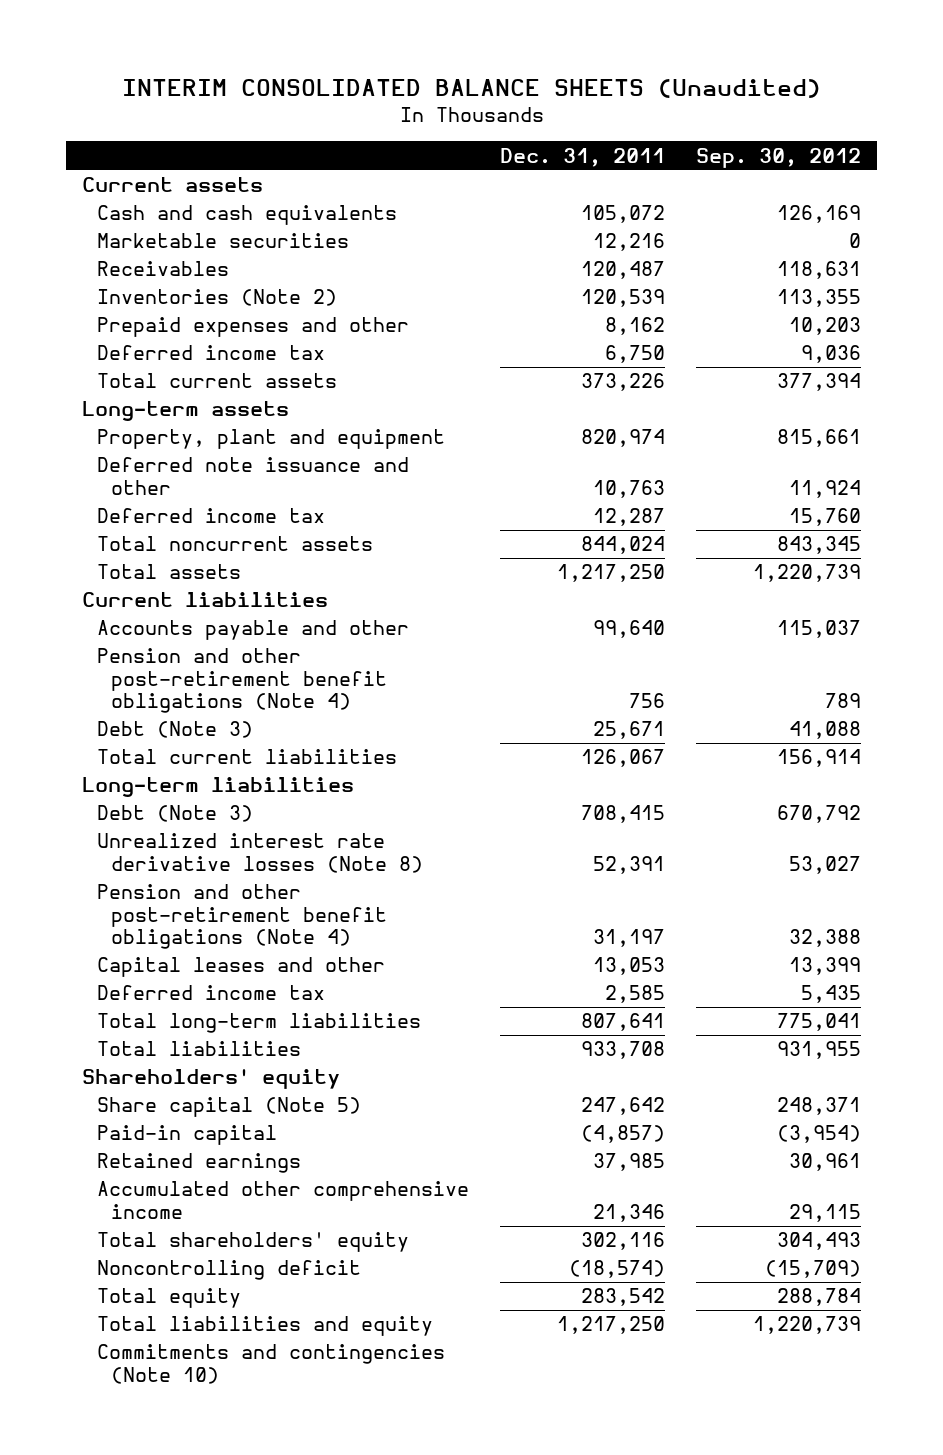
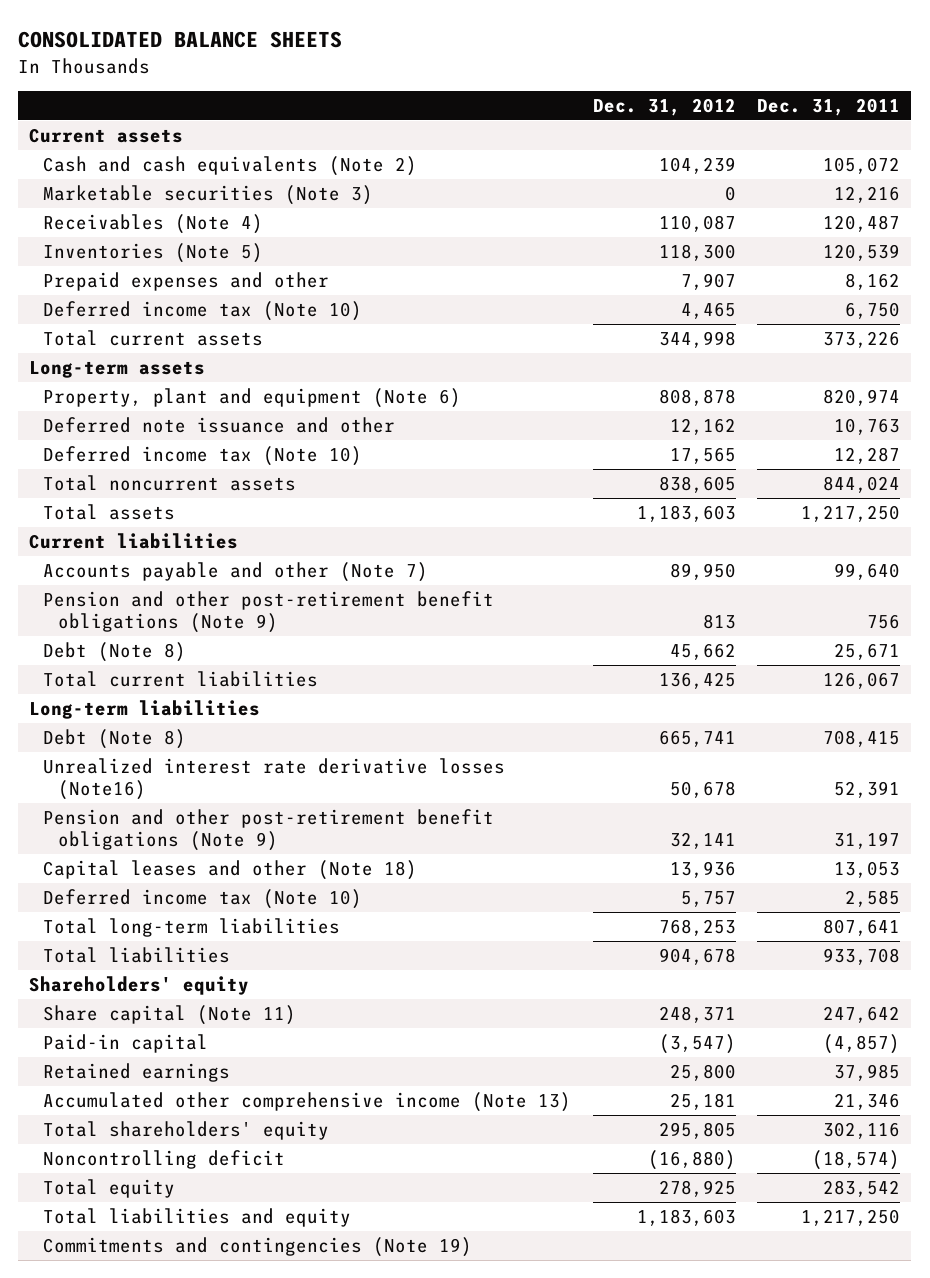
[121,79,821,99] INTERIM CONSOLIDATED BALANCE SHEETS (Unaudited) -> [18,31,343,49] CONSOLIDATED BALANCE SHEETS
[696,147,862,168] Sep. 30, 2012 -> none
none -> [592,97,736,116] Dec. 31, 2012
[96,205,397,226] Cash and cash equivalents -> [43,155,418,176] Cash and cash equivalents (Note 2)
[96,233,349,249] Marketable securities -> [43,184,374,205] Marketable securities (Note 3)
[96,261,229,277] Receivables -> [43,213,264,234] Receivables (Note 4)
[96,289,337,307] Inventories (Note 2) -> [43,242,264,263] Inventories (Note 5)
[96,345,325,361] Deferred income tax -> [43,300,363,321] Deferred income tax (Note 10)
[96,429,445,450] Property, plant and equipment -> [43,387,462,408] Property, plant and equipment (Note 6)
[96,508,325,524] Deferred income tax -> [43,445,363,466] Deferred income tax (Note 10)
[96,620,409,641] Accounts payable and other -> [43,561,429,582] Accounts payable and other (Note 7)
[96,648,388,714] Pension and other post-retirement benefit obligations (Note 4) -> [43,590,495,634] Pension and other post-retirement benefit obligations (Note 9)
[96,721,253,739] Debt (Note 3) -> [43,641,187,662] Debt (Note 8)
[96,805,253,823] Debt (Note 3) -> [43,728,187,749] Debt (Note 8)
[96,833,424,873] Unrealized interest rate derivative losses (Note 8) -> [43,757,506,801] Unrealized interest rate derivative losses (Note16)
[96,884,388,950] Pension and other post-retirement benefit obligations (Note 4) -> [43,808,495,852] Pension and other post-retirement benefit obligations (Note 9)
[96,957,385,978] Capital leases and other -> [43,859,418,880] Capital leases and other (Note 18)
[96,985,325,1001] Deferred income tax -> [43,888,363,909] Deferred income tax (Note 10)
[96,1097,361,1118] Share capital (Note 5) -> [43,1004,297,1025] Share capital (Note 11)
[96,1181,469,1219] Accumulated other comprehensive income -> [43,1091,572,1112] Accumulated other comprehensive income (Note 13)
[96,1344,445,1384] Commitments and contingencies (Note 10) -> [43,1236,473,1257] Commitments and contingencies (Note 19)

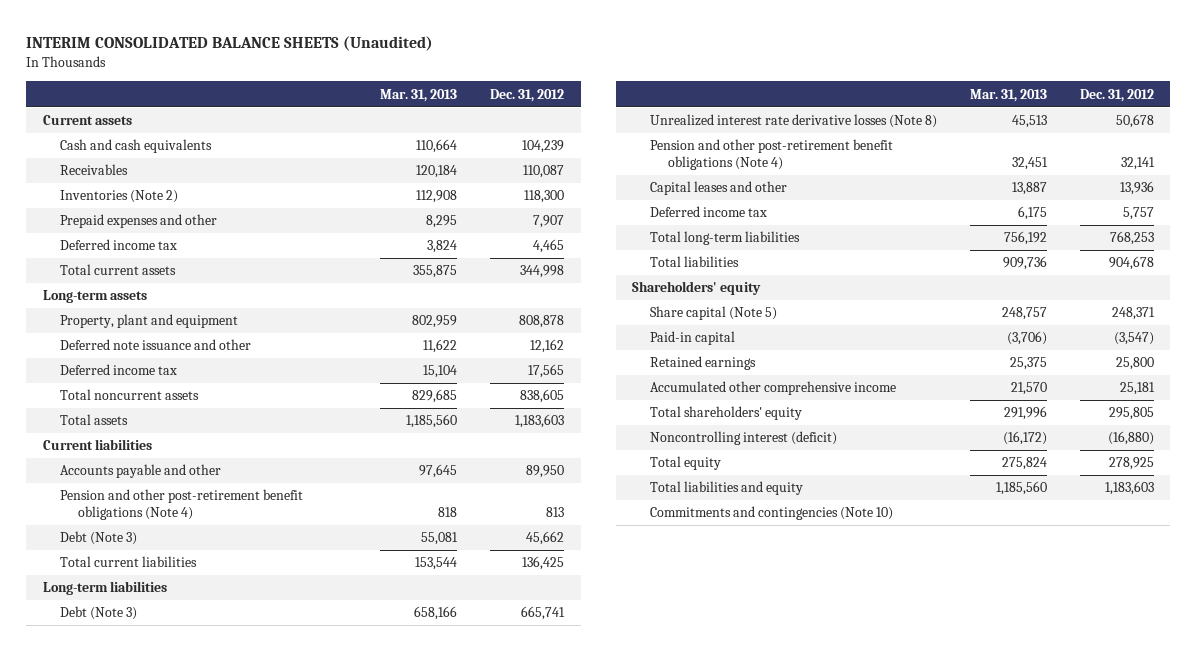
[18,31,343,49] CONSOLIDATED BALANCE SHEETS -> [26,36,434,52] INTERIM CONSOLIDATED BALANCE SHEETS (Unaudited)
[757,97,901,116] Dec. 31, 2011 -> none
none -> [380,88,458,102] Mar. 31, 2013
[43,184,374,205] Marketable securities (Note 3) -> none
[43,155,418,176] Cash and cash equivalents (Note 2) -> [60,139,213,154] Cash and cash equivalents
[43,213,264,234] Receivables (Note 4) -> [60,164,129,176] Receivables
[43,242,264,263] Inventories (Note 5) -> [60,190,179,204] Inventories (Note 2)
[43,300,363,321] Deferred income tax (Note 10) -> [60,239,178,251] Deferred income tax
[43,387,462,408] Property, plant and equipment (Note 6) -> [60,314,239,329] Property, plant and equipment
[43,445,363,466] Deferred income tax (Note 10) -> [60,364,178,376] Deferred income tax
[43,561,429,582] Accounts payable and other (Note 7) -> [60,464,222,479] Accounts payable and other
[43,590,495,634] Pension and other post-retirement benefit obligations (Note 9) -> [60,489,304,521] Pension and other post-retirement benefit obligations (Note 4)
[43,641,187,662] Debt (Note 8) -> [60,531,138,546] Debt (Note 3)
[43,728,187,749] Debt (Note 8) -> [60,606,138,621] Debt (Note 3)
[43,757,506,801] Unrealized interest rate derivative losses (Note16) -> [649,114,937,129] Unrealized interest rate derivative losses (Note 8)
[43,808,495,852] Pension and other post-retirement benefit obligations (Note 9) -> [649,139,893,171] Pension and other post-retirement benefit obligations (Note 4)
[43,859,418,880] Capital leases and other (Note 18) -> [649,181,787,196] Capital leases and other
[43,888,363,909] Deferred income tax (Note 10) -> [649,206,767,218] Deferred income tax
[43,1004,297,1025] Share capital (Note 11) -> [649,306,777,321] Share capital (Note 5)
[43,1091,572,1112] Accumulated other comprehensive income (Note 13) -> [649,381,896,396] Accumulated other comprehensive income
[43,1149,286,1169] Noncontrolling deficit -> [649,431,837,446] Noncontrolling interest (deficit)
[43,1236,473,1257] Commitments and contingencies (Note 19) -> [649,506,893,521] Commitments and contingencies (Note 10)

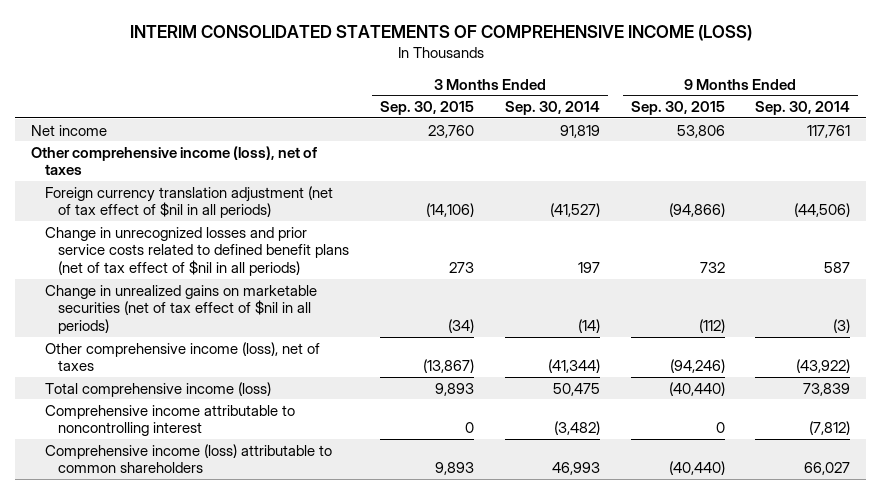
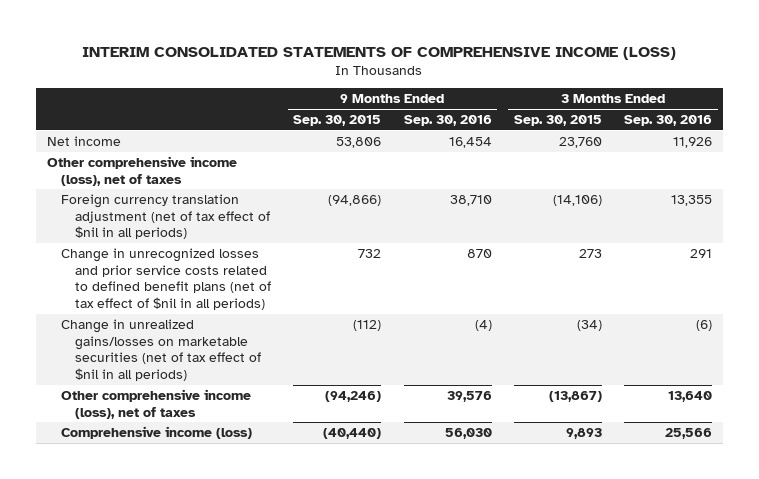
[504,101,600,116] Sep. 30, 2014 -> none
[755,101,851,116] Sep. 30, 2014 -> none
none -> [403,115,492,127] Sep. 30, 2016
none -> [624,115,713,127] Sep. 30, 2016
[44,284,317,335] Change in unrealized gains on marketable securities (net of tax effect of $nil in all periods) -> [60,318,262,382] Change in unrealized gains/losses on marketable securities (net of tax effect of $nil in all periods)
[44,404,295,437] Comprehensive income attributable to noncontrolling interest -> none
[44,443,332,474] Comprehensive income (loss) attributable to common shareholders -> none
[44,381,271,397] Total comprehensive income (loss) -> [60,425,252,439] Comprehensive income (loss)

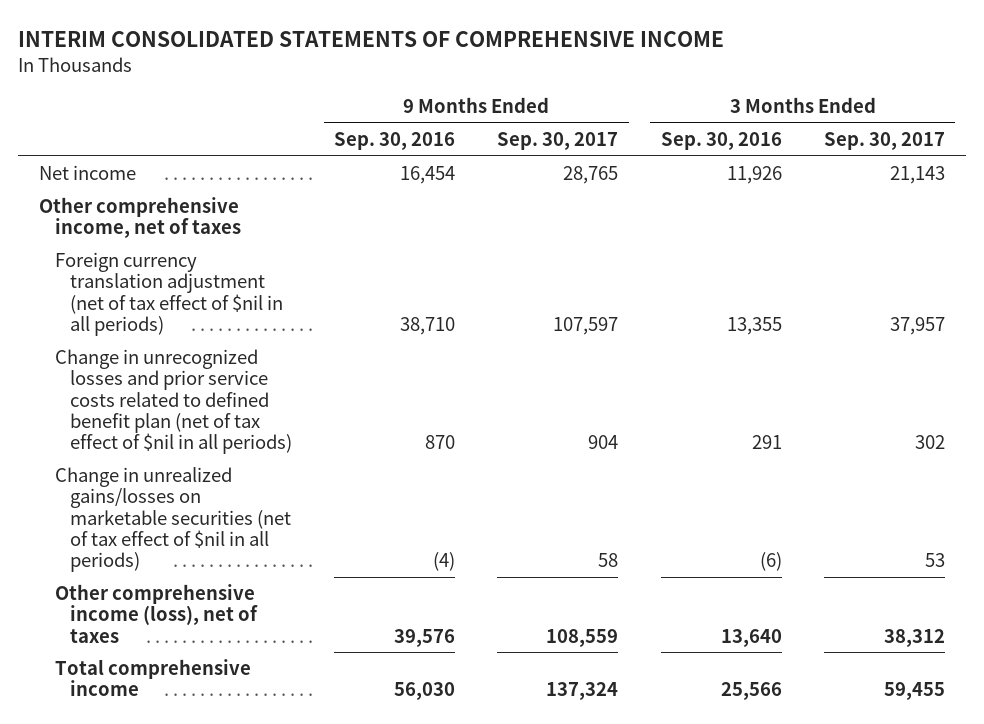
[82,46,677,60] INTERIM CONSOLIDATED STATEMENTS OF COMPREHENSIVE INCOME (LOSS) -> [18,30,725,47] INTERIM CONSOLIDATED STATEMENTS OF COMPREHENSIVE INCOME
[293,115,382,127] Sep. 30, 2015 -> none
[513,115,602,127] Sep. 30, 2015 -> none
none -> [497,132,619,151] Sep. 30, 2017
none -> [823,132,945,151] Sep. 30, 2017
[46,155,237,186] Other comprehensive income (loss), net of taxes -> [39,197,241,239] Other comprehensive income, net of taxes
[60,247,272,311] Change in unrecognized losses and prior service costs related to defined benefit plans (net of tax effect of $nil in all periods) -> [54,349,293,455] Change in unrecognized losses and prior service costs related to defined benefit plan (net of tax effect of $nil in all periods)
[60,425,252,439] Comprehensive income (loss) -> [54,659,251,697] Total comprehensive income

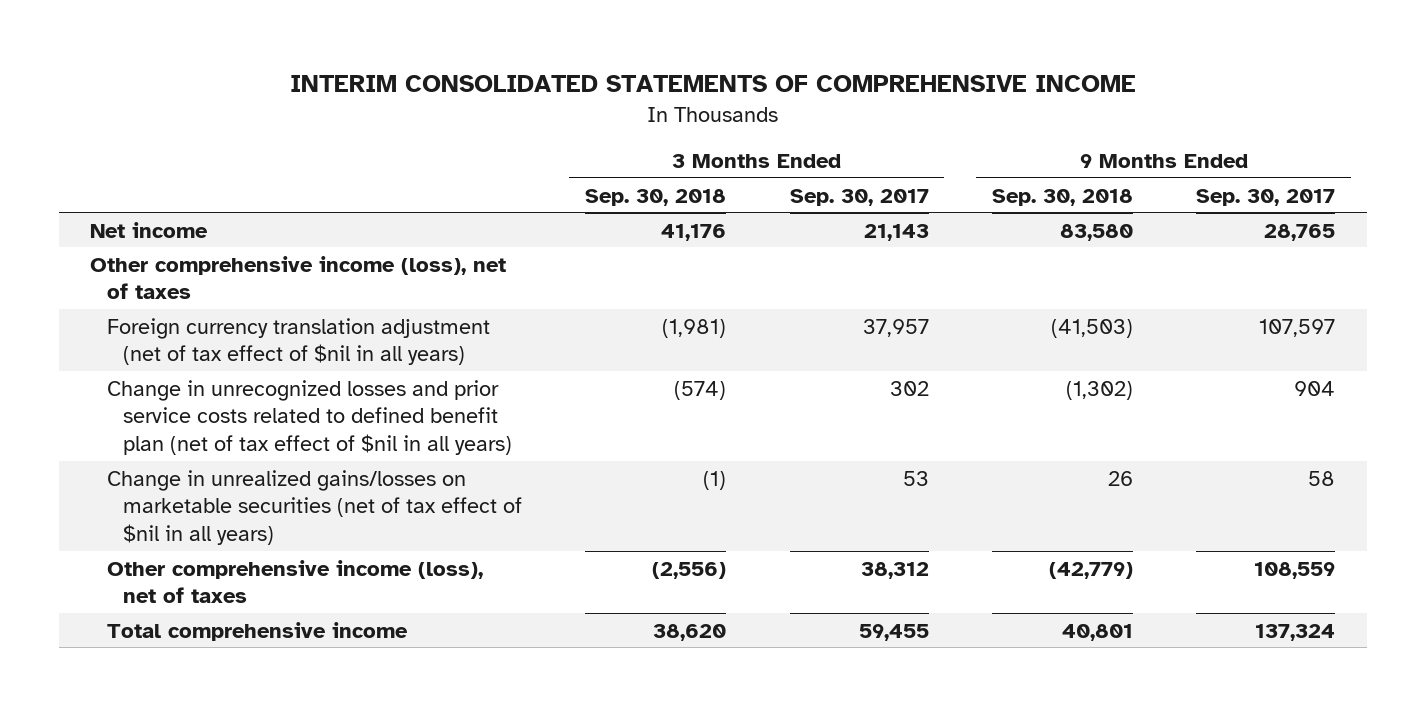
[334,132,456,151] Sep. 30, 2016 -> none
[660,132,782,151] Sep. 30, 2016 -> none
none -> [585,188,727,206] Sep. 30, 2018
none -> [991,188,1133,206] Sep. 30, 2018
[39,197,241,239] Other comprehensive income, net of taxes -> [90,255,507,300] Other comprehensive income (loss), net of taxes
[54,252,284,336] Foreign currency translation adjustment (net of tax effect of $nil in all periods) -> [106,317,490,366] Foreign currency translation adjustment (net of tax effect of $nil in all years)
[54,349,293,455] Change in unrecognized losses and prior service costs related to defined benefit plan (net of tax effect of $nil in all periods) -> [106,379,512,456] Change in unrecognized losses and prior service costs related to defined benefit plan (net of tax effect of $nil in all years)
[54,467,292,573] Change in unrealized gains/losses on marketable securities (net of tax effect of $nil in all periods) -> [106,469,522,546] Change in unrealized gains/losses on marketable securities (net of tax effect of $nil in all years)

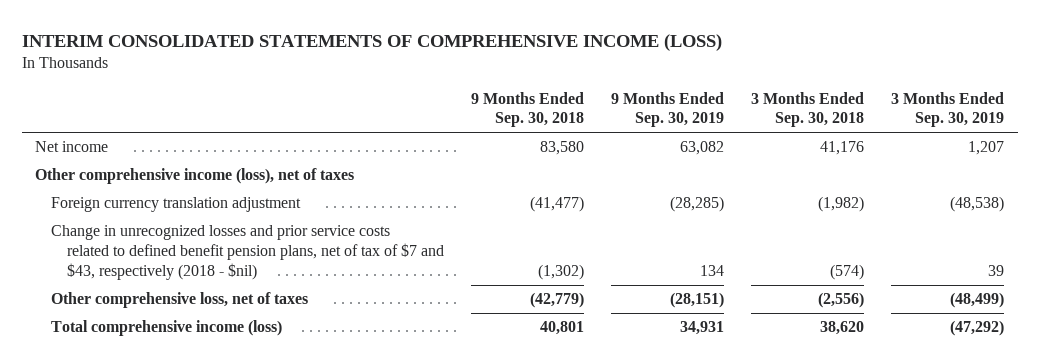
[289,75,1136,93] INTERIM CONSOLIDATED STATEMENTS OF COMPREHENSIVE INCOME -> [21,33,722,51] INTERIM CONSOLIDATED STATEMENTS OF COMPREHENSIVE INCOME (LOSS)
[789,188,929,206] Sep. 30, 2017 -> none
[1196,188,1336,206] Sep. 30, 2017 -> none
none -> [610,91,724,128] 9 Months Ended Sep. 30, 2019
none -> [891,91,1005,128] 3 Months Ended Sep. 30, 2019
[106,469,522,546] Change in unrealized gains/losses on marketable securities (net of tax effect of $nil in all years) -> none
[106,317,490,366] Foreign currency translation adjustment (net of tax effect of $nil in all years) -> [51,197,302,213] Foreign currency translation adjustment
[662,318,727,338] (1,981) -> [818,196,865,213] (1,982)
[1050,318,1133,338] (41,503) -> [529,196,584,213] (41,477)
[106,379,512,456] Change in unrecognized losses and prior service costs related to defined benefit plan (net of tax effect of $nil in all years) -> [51,225,444,281] Change in unrecognized losses and prior service costs related to defined benefit pension plans, net of tax of $7 and $43, respectively (2018 - $nil)
[106,559,483,604] Other comprehensive income (loss), net of taxes -> [51,292,309,309] Other comprehensive loss, net of taxes
[106,621,408,641] Total comprehensive income -> [51,320,283,337] Total comprehensive income (loss)

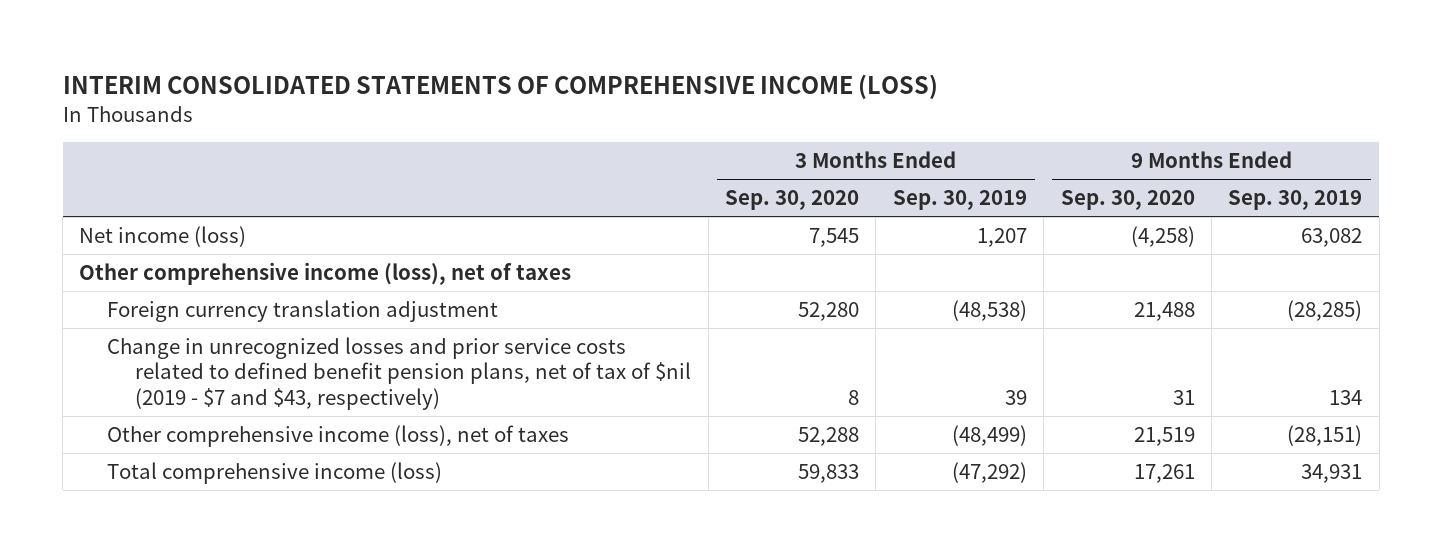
[470,91,584,128] 9 Months Ended Sep. 30, 2018 -> none
[751,91,865,128] 3 Months Ended Sep. 30, 2018 -> none
none -> [724,190,859,211] Sep. 30, 2020
none -> [1060,190,1195,211] Sep. 30, 2020
[35,141,109,153] Net income -> [79,225,247,247] Net income (loss)
[51,225,444,281] Change in unrecognized losses and prior service costs related to defined benefit pension plans, net of tax of $7 and $43, respectively (2018 - $nil) -> [107,336,692,410] Change in unrecognized losses and prior service costs related to defined benefit pension plans, net of tax of $nil (2019 - $7 and $43, respectively)
[51,292,309,309] Other comprehensive loss, net of taxes -> [107,424,570,447] Other comprehensive income (loss), net of taxes

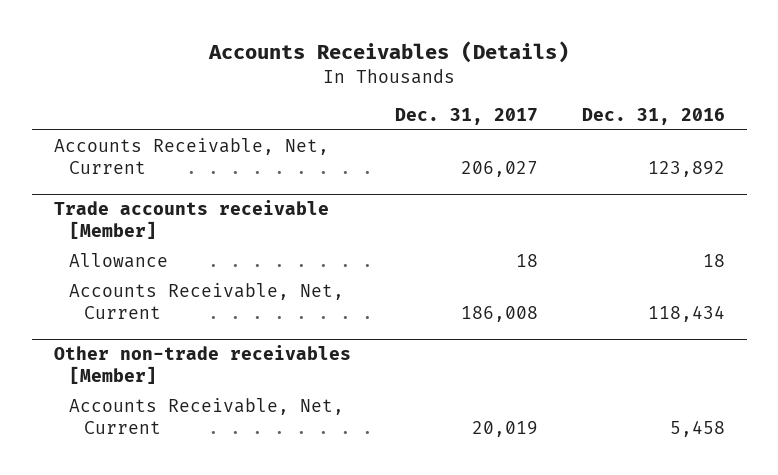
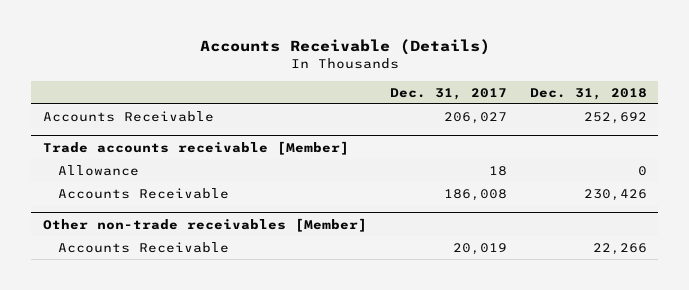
[208,40,570,63] Accounts Receivables (Details) -> [199,38,490,55] Accounts Receivable (Details)
[581,108,725,126] Dec. 31, 2016 -> none
none -> [529,87,647,100] Dec. 31, 2018
[53,138,329,175] Accounts Receivable, Net, Current -> [42,110,214,122] Accounts Receivable
[68,283,344,320] Accounts Receivable, Net, Current -> [57,187,229,199] Accounts Receivable
[68,398,344,435] Accounts Receivable, Net, Current -> [57,241,229,253] Accounts Receivable

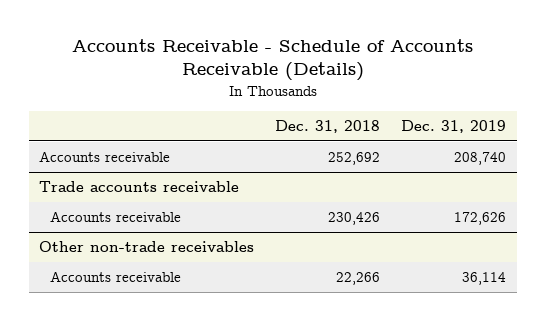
[199,38,490,55] Accounts Receivable (Details) -> [71,38,473,82] Accounts Receivable - Schedule of Accounts Receivable (Details)
[389,87,507,100] Dec. 31, 2017 -> none
none -> [401,120,507,134] Dec. 31, 2019
[57,164,139,176] Allowance -> none
[42,110,214,122] Accounts Receivable -> [39,151,171,163] Accounts receivable
[42,140,349,155] Trade accounts receivable [Member] -> [39,181,240,193] Trade accounts receivable
[57,187,229,199] Accounts Receivable -> [49,211,181,223] Accounts receivable
[42,217,367,232] Other non-trade receivables [Member] -> [39,241,255,253] Other non-trade receivables
[57,241,229,253] Accounts Receivable -> [49,271,181,283] Accounts receivable

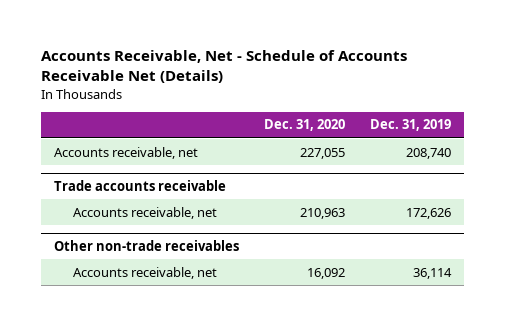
[71,38,473,82] Accounts Receivable - Schedule of Accounts Receivable (Details) -> [41,50,408,84] Accounts Receivable, Net - Schedule of Accounts Receivable Net (Details)
[275,120,381,134] Dec. 31, 2018 -> none
none -> [264,119,346,132] Dec. 31, 2020
[39,151,171,163] Accounts receivable -> [53,146,198,159] Accounts receivable, net
[49,211,181,223] Accounts receivable -> [73,206,218,219] Accounts receivable, net
[49,271,181,283] Accounts receivable -> [73,266,218,279] Accounts receivable, net

